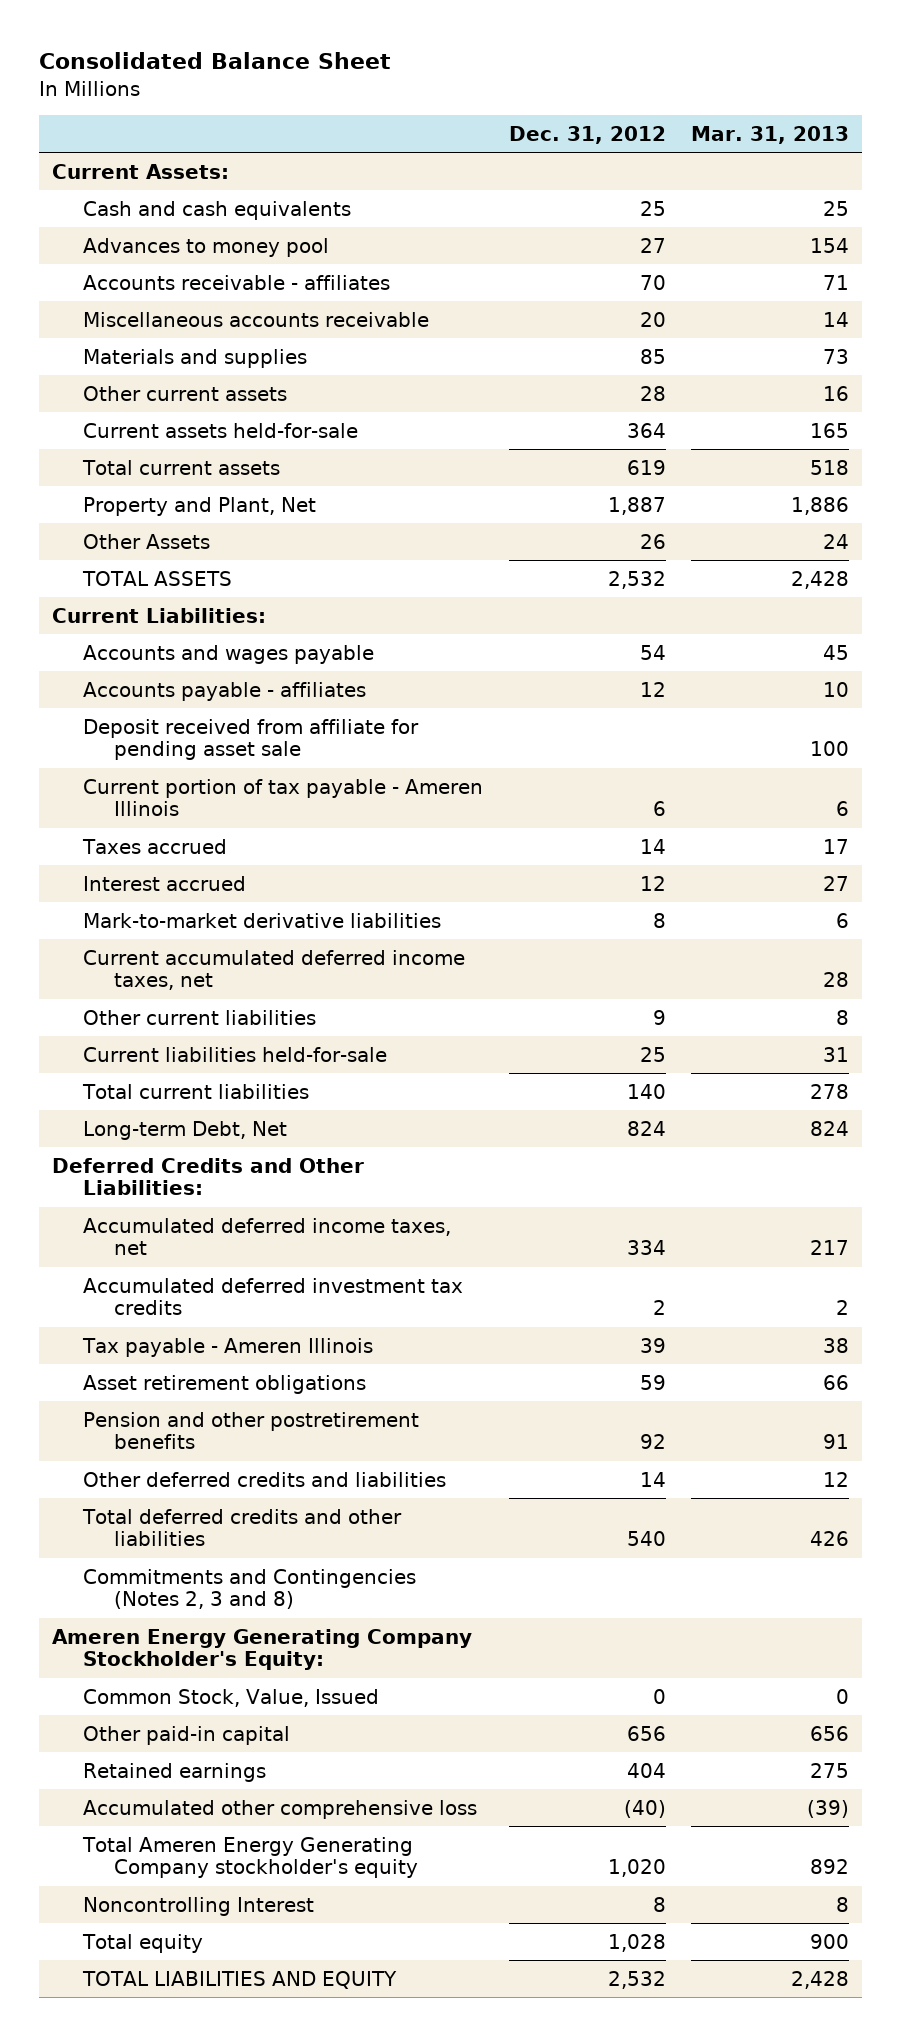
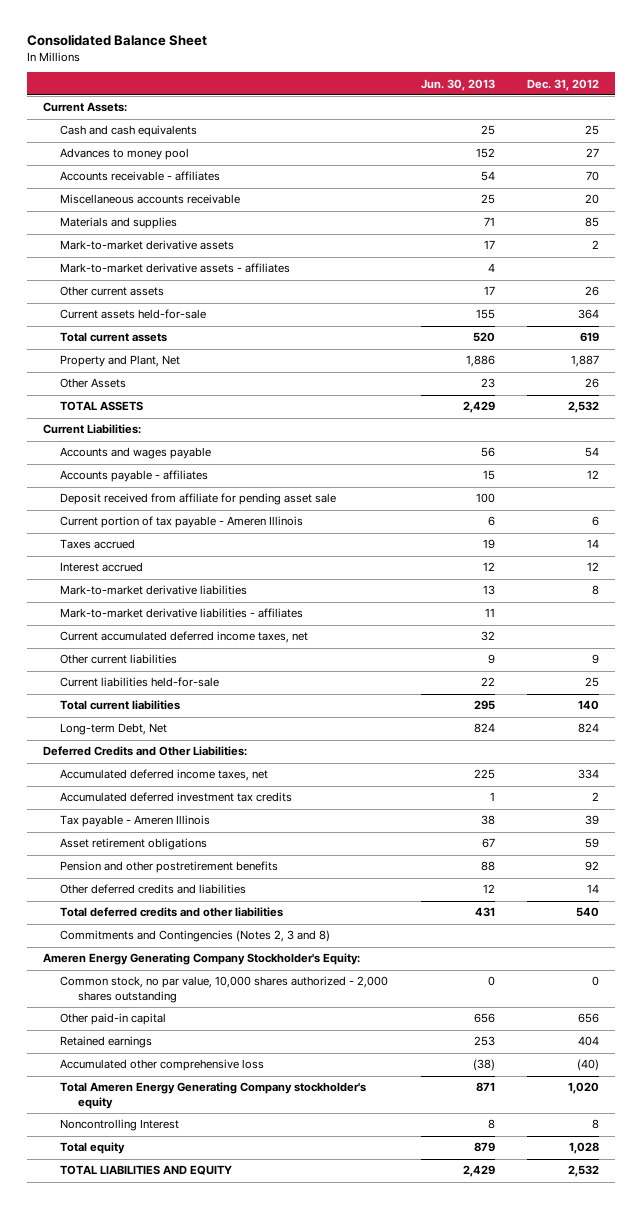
[691,125,850,144] Mar. 31, 2013 -> none
none -> [420,78,495,91] Jun. 30, 2013
none -> [60,240,235,251] Mark-to-market derivative assets
none -> [60,263,291,274] Mark-to-market derivative assets - affiliates
[639,385,666,401] 28 -> [585,286,600,297] 26
none -> [60,608,304,619] Mark-to-market derivative liabilities - affiliates
[83,1688,380,1707] Common Stock, Value, Issued -> [60,976,389,1004] Common stock, no par value, 10,000 shares authorized - 2,000 shares outstanding

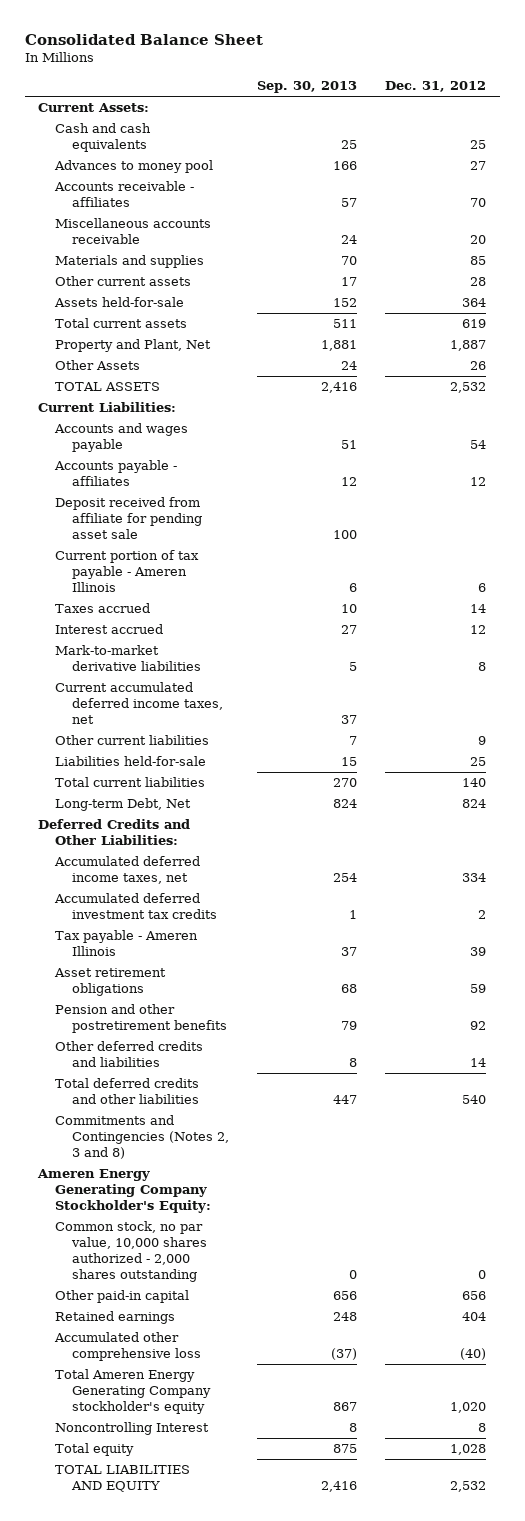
[420,78,495,91] Jun. 30, 2013 -> none
none -> [257,81,358,94] Sep. 30, 2013
[60,240,235,251] Mark-to-market derivative assets -> none
[60,263,291,274] Mark-to-market derivative assets - affiliates -> none
[585,286,600,297] 26 -> [470,277,487,287] 28
[60,309,207,320] Current assets held-for-sale -> [54,297,185,308] Assets held-for-sale
[60,608,304,619] Mark-to-market derivative liabilities - affiliates -> none
[60,677,220,688] Current liabilities held-for-sale -> [55,756,207,767] Liabilities held-for-sale

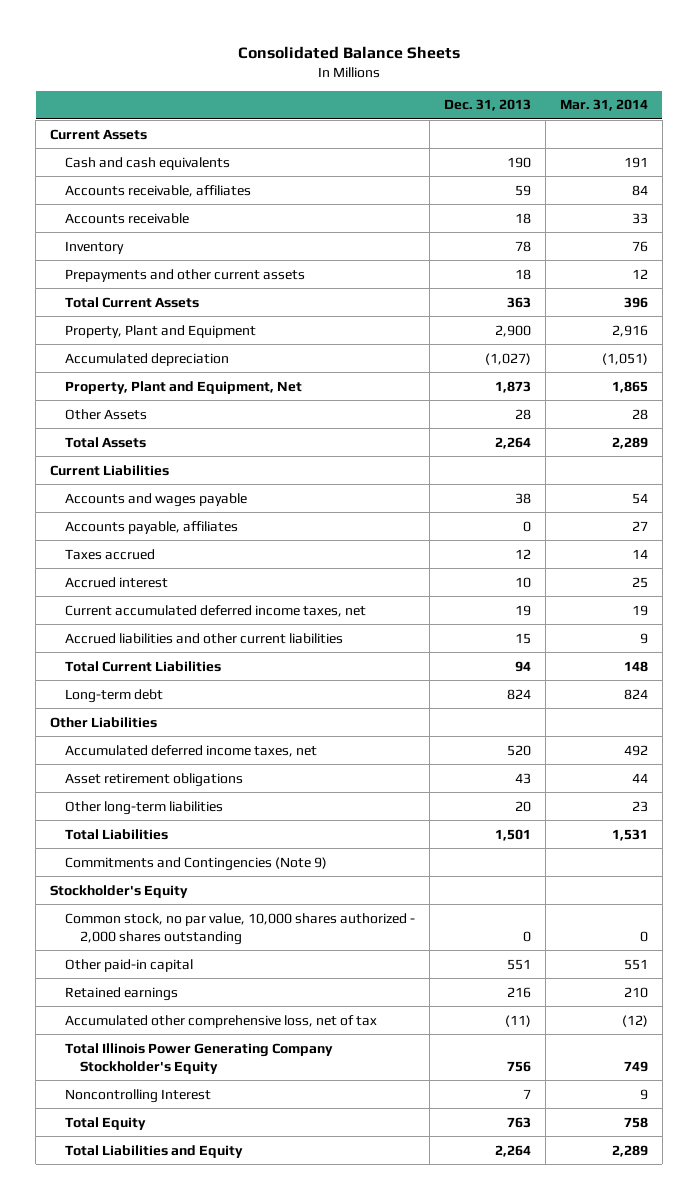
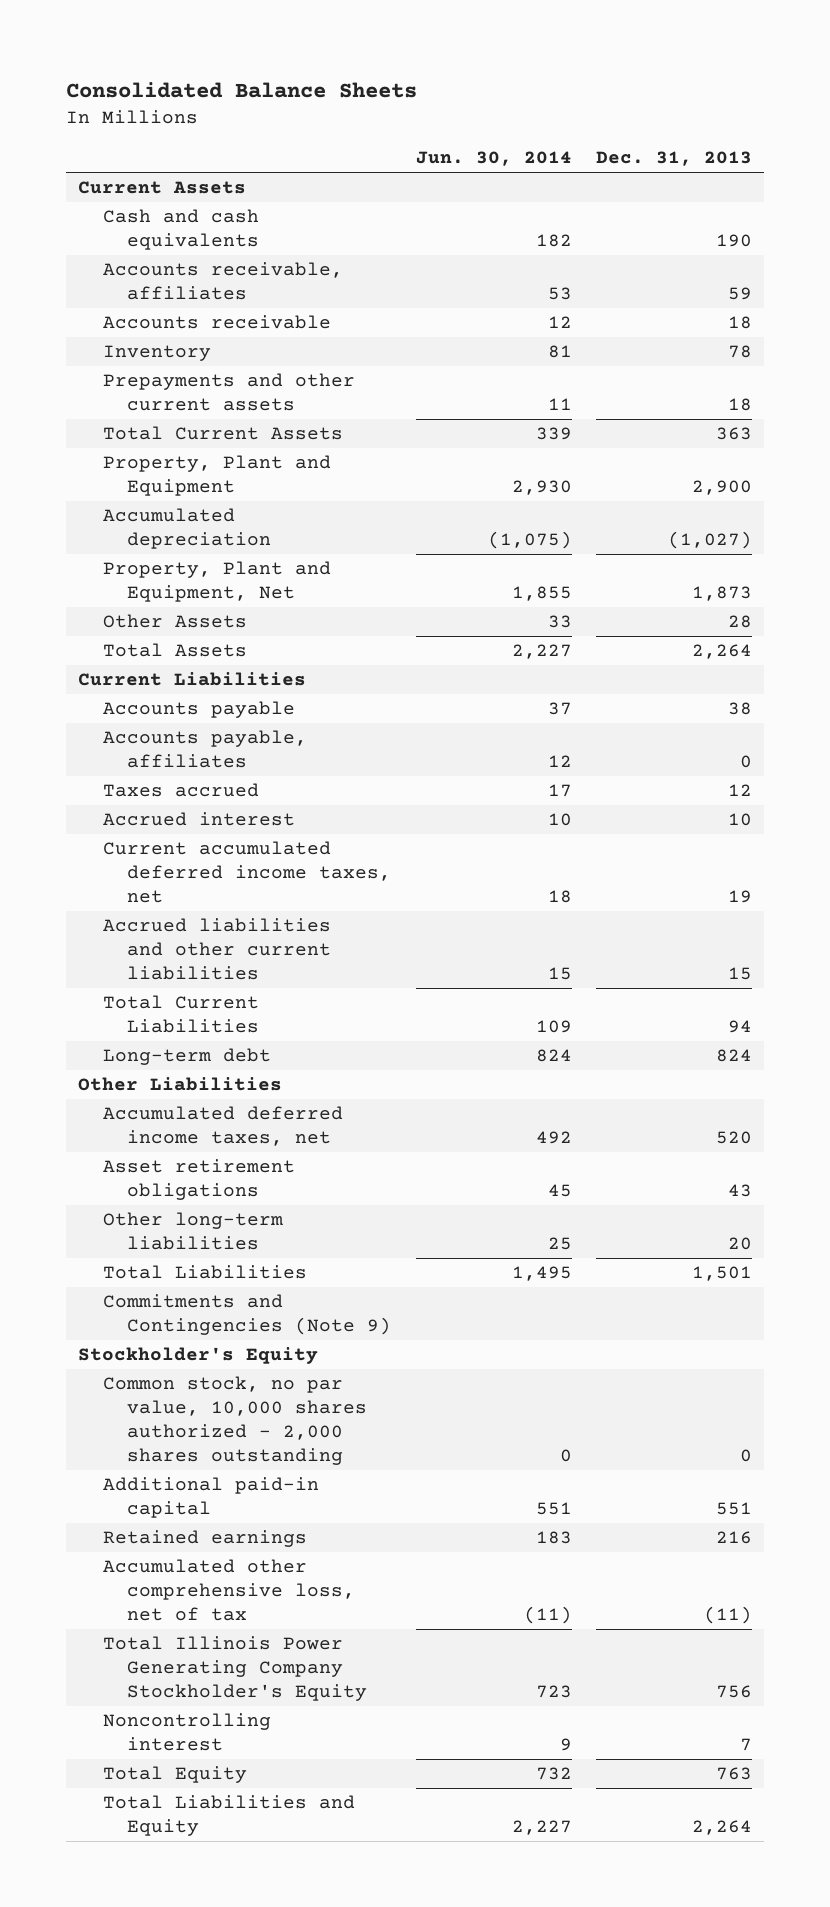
[559,99,648,112] Mar. 31, 2014 -> none
none -> [415,151,572,167] Jun. 30, 2014
[65,492,248,507] Accounts and wages payable -> [102,701,295,719] Accounts payable
[65,958,194,972] Other paid-in capital -> [102,1477,319,1519] Additional paid-in capital
[65,1088,212,1103] Noncontrolling Interest -> [102,1713,271,1752] Noncontrolling interest

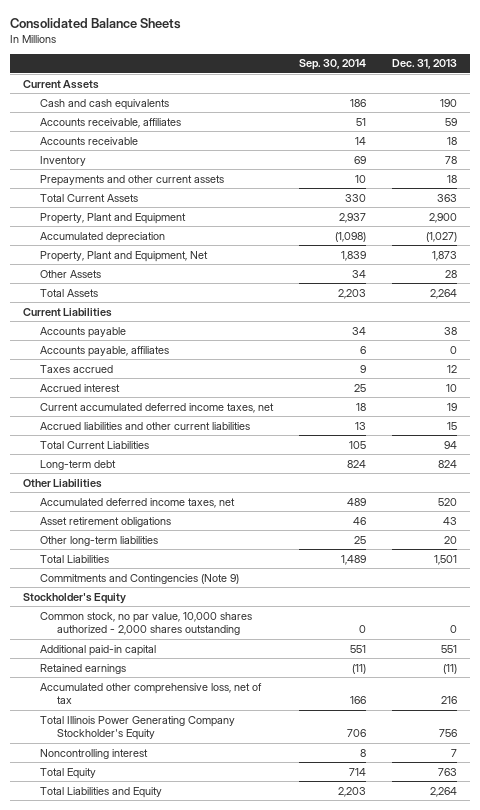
[415,151,572,167] Jun. 30, 2014 -> none
none -> [299,59,367,71] Sep. 30, 2014
[715,1531,752,1545] 216 -> [443,663,458,674] (11)
[703,1606,752,1625] (11) -> [441,696,458,705] 216

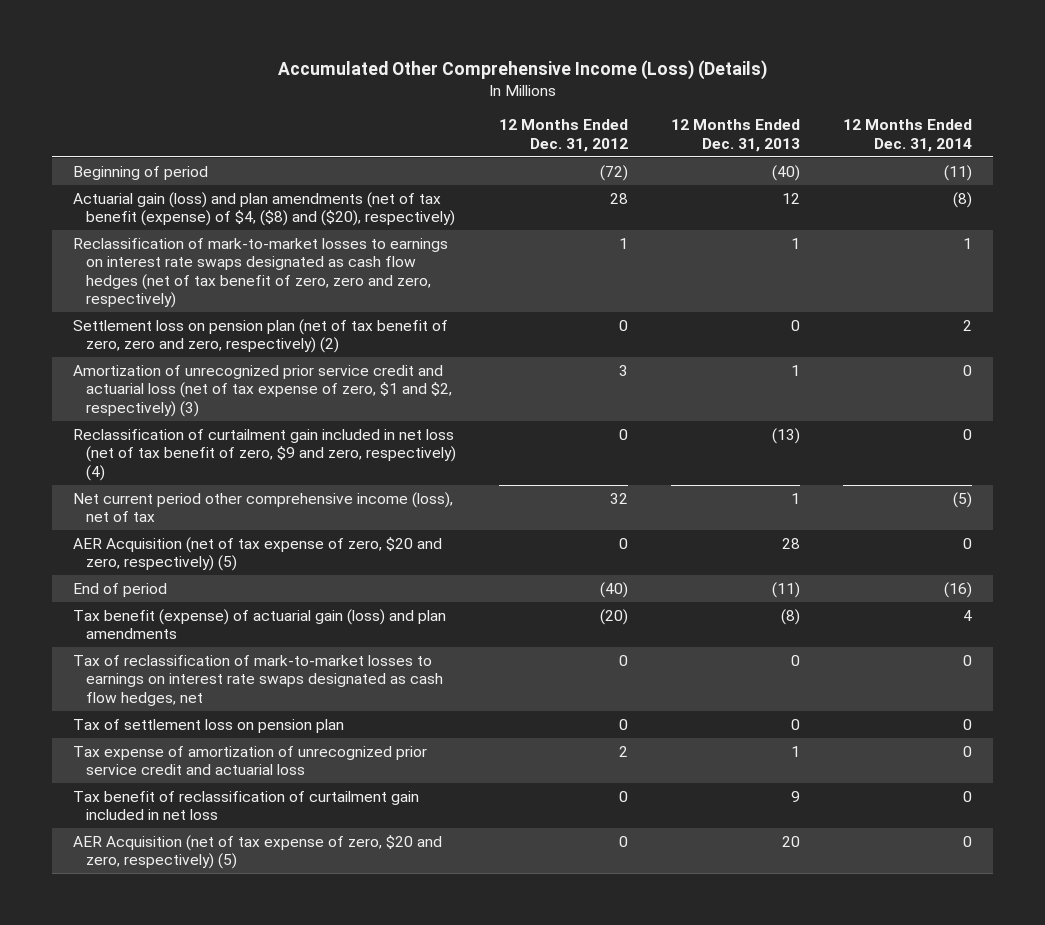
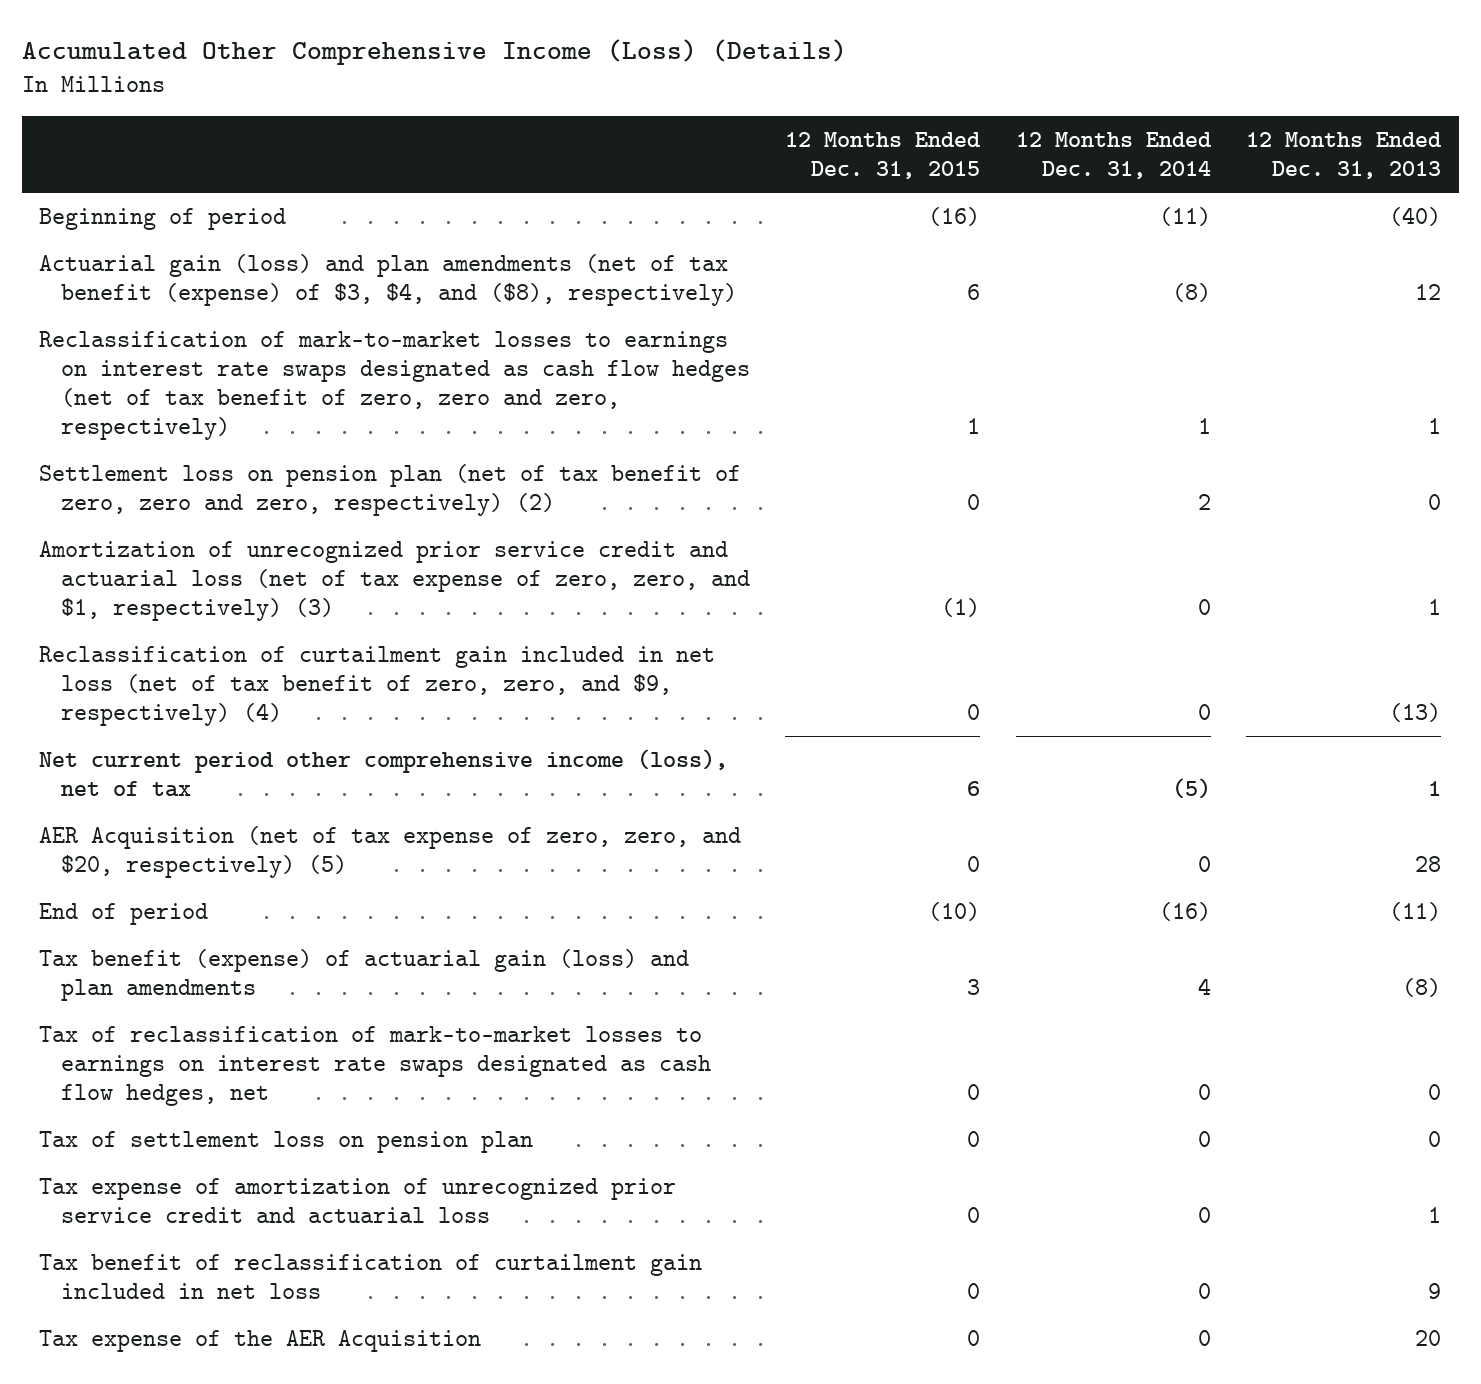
[499,119,629,152] 12 Months Ended Dec. 31, 2012 -> none
none -> [785,132,982,180] 12 Months Ended Dec. 31, 2015
[73,191,456,227] Actuarial gain (loss) and plan amendments (net of tax benefit (expense) of $4, ($8) and ($20), respectively) -> [39,253,737,306] Actuarial gain (loss) and plan amendments (net of tax benefit (expense) of $3, $4, and ($8), respectively)
[73,364,453,417] Amortization of unrecognized prior service credit and actuarial loss (net of tax expense of zero, $1 and $2, respectively) (3) -> [39,540,750,622] Amortization of unrecognized prior service credit and actuarial loss (net of tax expense of zero, zero, and $1, respectively) (3)
[73,428,457,481] Reclassification of curtailment gain included in net loss (net of tax benefit of zero, $9 and zero, respectively) (4) -> [39,645,716,727] Reclassification of curtailment gain included in net loss (net of tax benefit of zero, zero, and $9, respectively) (4)
[73,536,443,572] AER Acquisition (net of tax expense of zero, $20 and zero, respectively) (5) -> [39,825,742,878] AER Acquisition (net of tax expense of zero, zero, and $20, respectively) (5)
[73,834,443,870] AER Acquisition (net of tax expense of zero, $20 and zero, respectively) (5) -> [39,1329,482,1352] Tax expense of the AER Acquisition

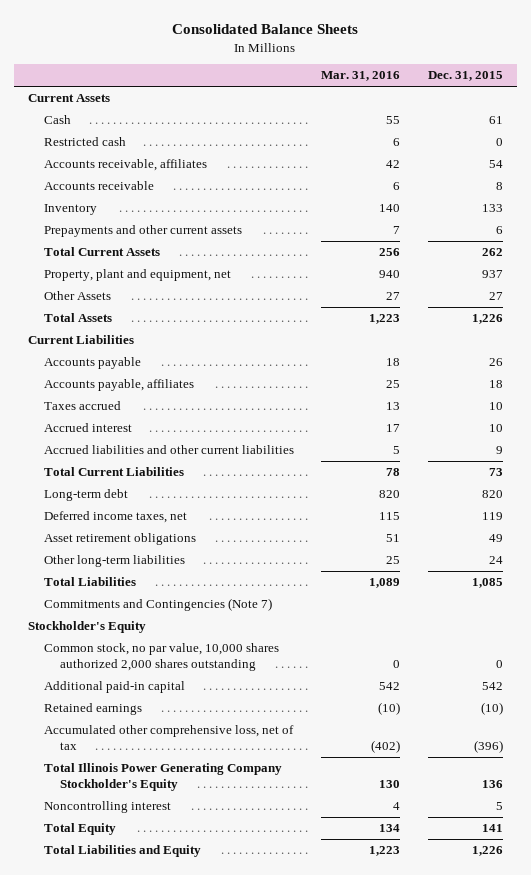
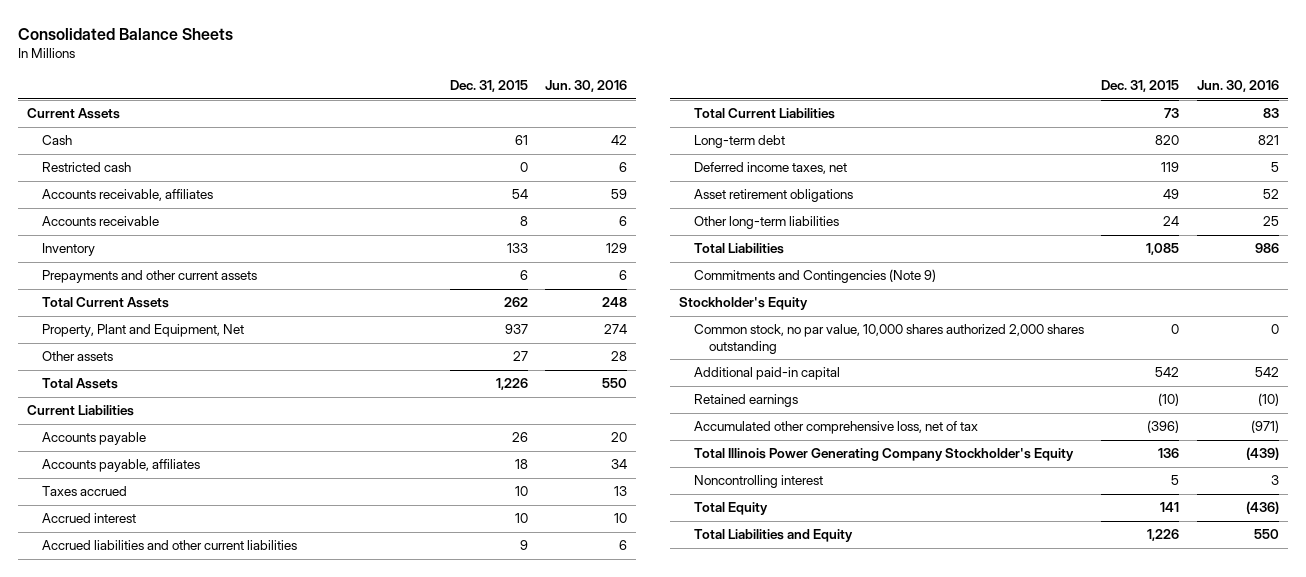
[321,71,401,82] Mar. 31, 2016 -> none
none -> [545,80,628,93] Jun. 30, 2016
[43,269,231,282] Property, plant and equipment, net -> [42,324,245,338] Property, Plant and Equipment, Net
[43,291,111,301] Other Assets -> [42,351,114,362] Other assets
[43,598,272,612] Commitments and Contingencies (Note 7) -> [693,269,936,284] Commitments and Contingencies (Note 9)

